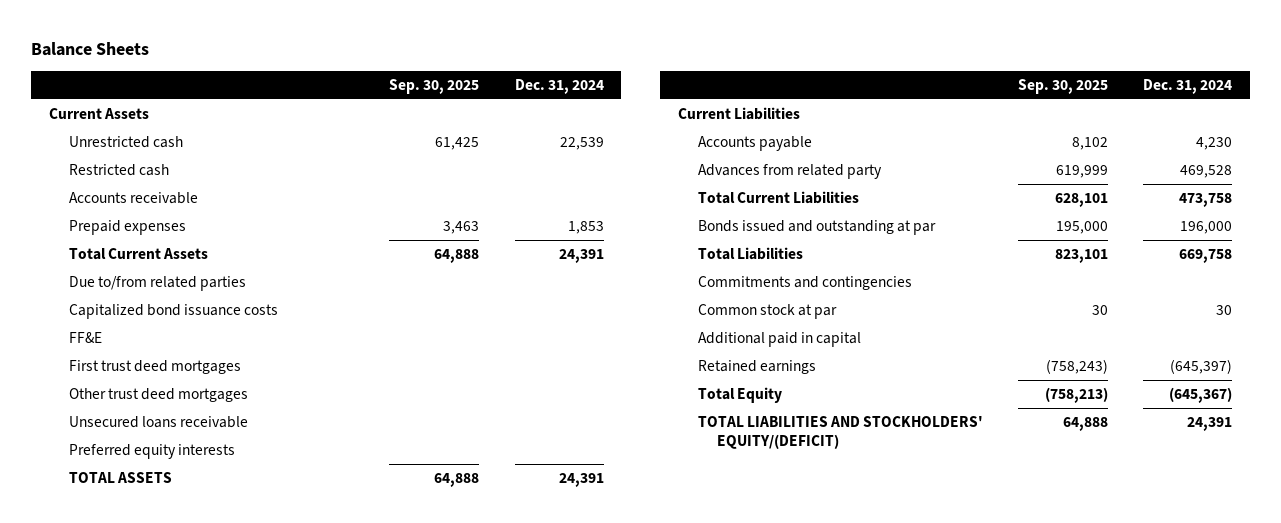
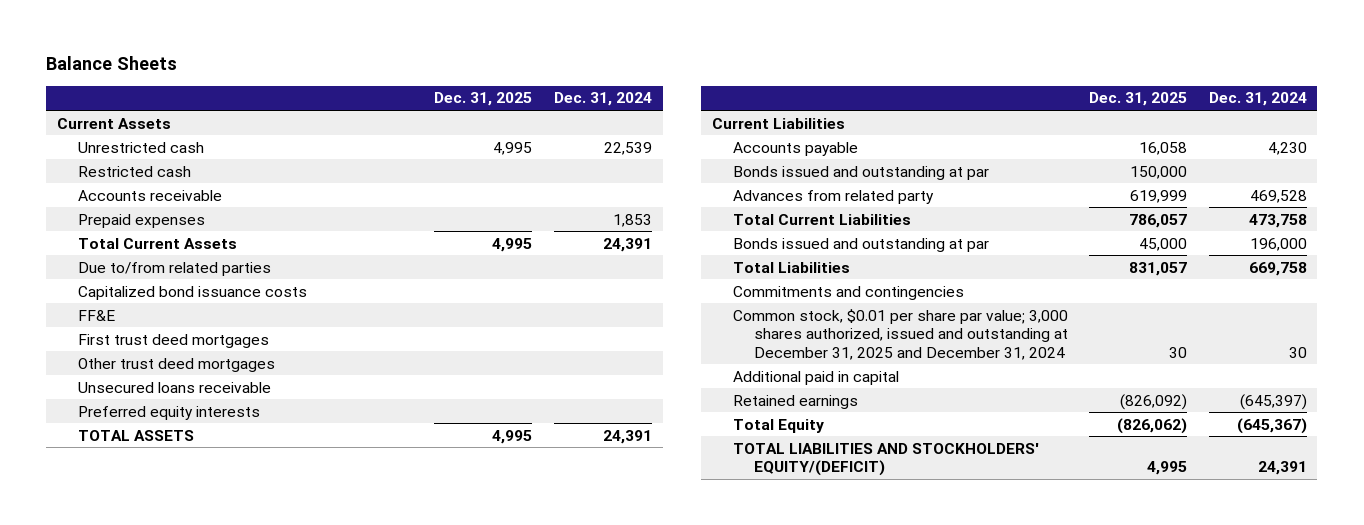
[389,78,480,94] Sep. 30, 2025 -> none
none -> [434,92,533,107] Dec. 31, 2025
none -> [732,165,989,180] Bonds issued and outstanding at par
[697,304,837,320] Common stock at par -> [732,308,1068,360] Common stock, $0.01 per share par value; 3,000 shares authorized, issued and outstanding at December 31, 2025 and December 31, 2024

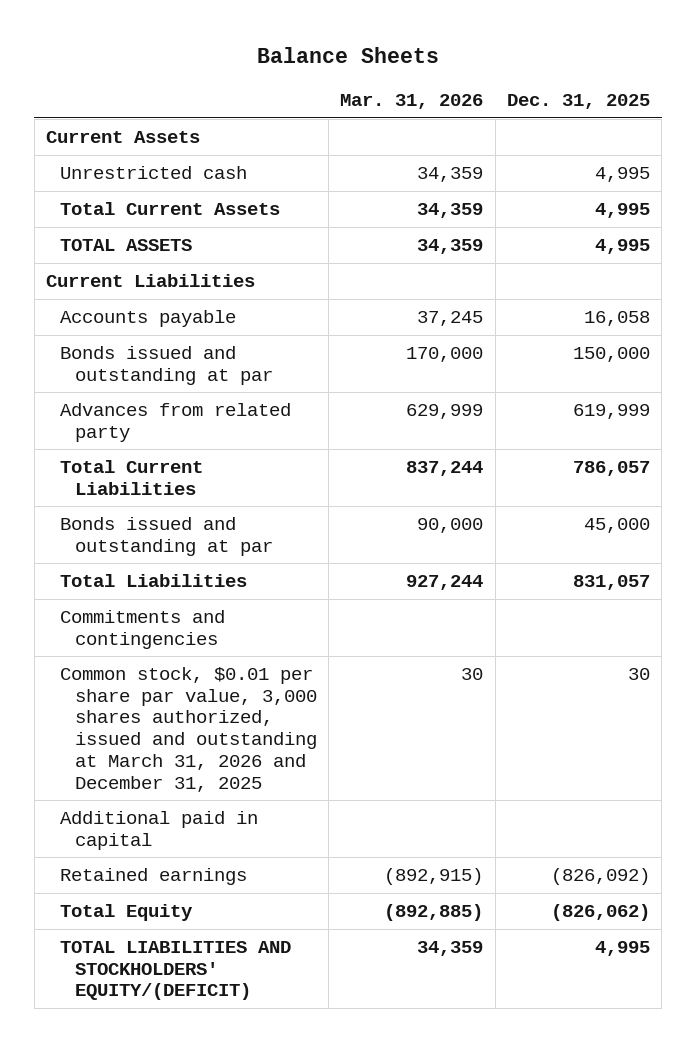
[553,92,652,107] Dec. 31, 2024 -> none
none -> [340,94,484,110] Mar. 31, 2026
[77,165,191,177] Restricted cash -> none
[77,189,222,201] Accounts receivable -> none
[77,213,205,228] Prepaid expenses -> none
[77,261,271,276] Due to/from related parties -> none
[77,285,307,300] Capitalized bond issuance costs -> none
[77,309,115,321] FF&E -> none
[77,333,269,348] First trust deed mortgages -> none
[77,357,275,372] Other trust deed mortgages -> none
[77,381,271,393] Unsecured loans receivable -> none
[77,405,260,420] Preferred equity interests -> none
[732,308,1068,360] Common stock, $0.01 per share par value; 3,000 shares authorized, issued and outstanding at December 31, 2025 and December 31, 2024 -> [60,666,317,792] Common stock, $0.01 per share par value, 3,000 shares authorized, issued and outstanding at March 31, 2026 and December 31, 2025

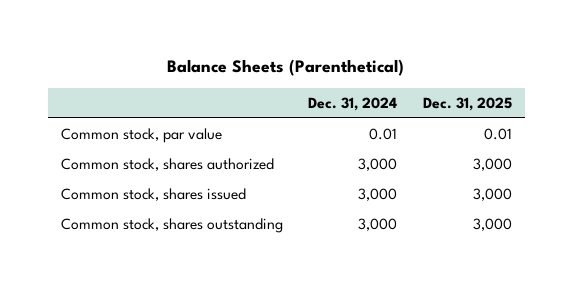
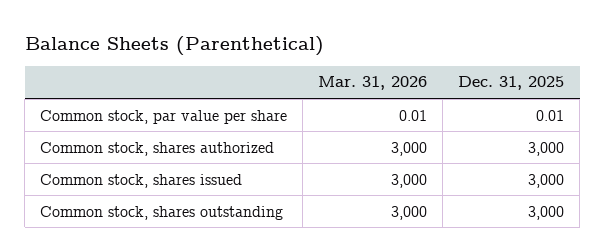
[308,96,398,111] Dec. 31, 2024 -> none
none -> [318,76,428,91] Mar. 31, 2026
[61,128,223,144] Common stock, par value -> [40,109,288,124] Common stock, par value per share

